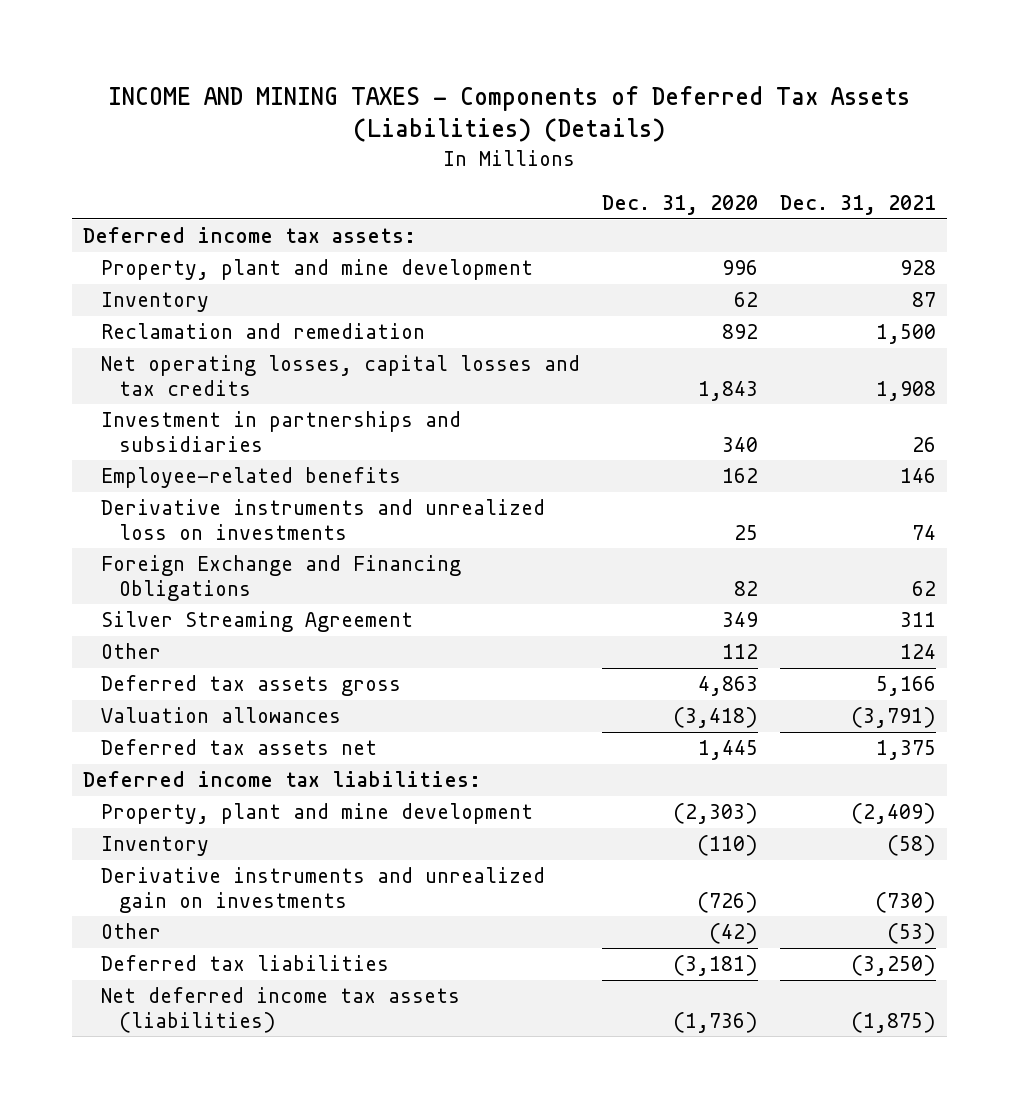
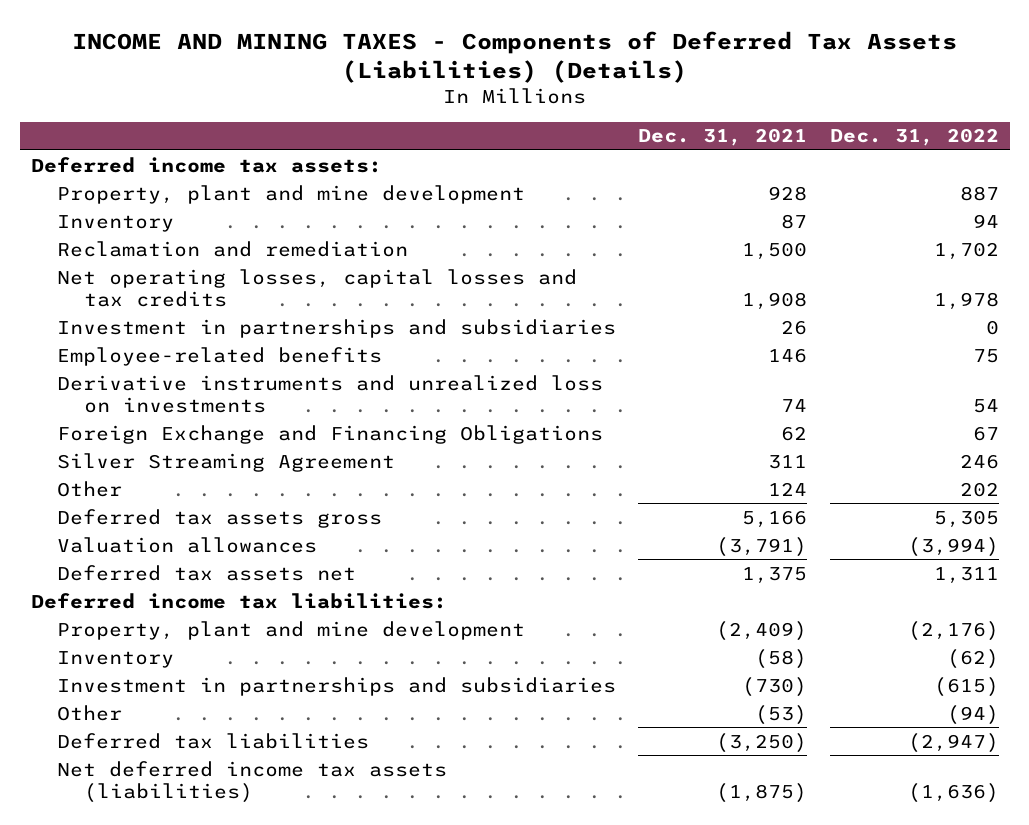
[601,195,758,216] Dec. 31, 2020 -> none
none -> [829,128,999,147] Dec. 31, 2022
[100,867,545,913] Derivative instruments and unrealized gain on investments -> none
none -> [57,676,617,696] Investment in partnerships and subsidiaries

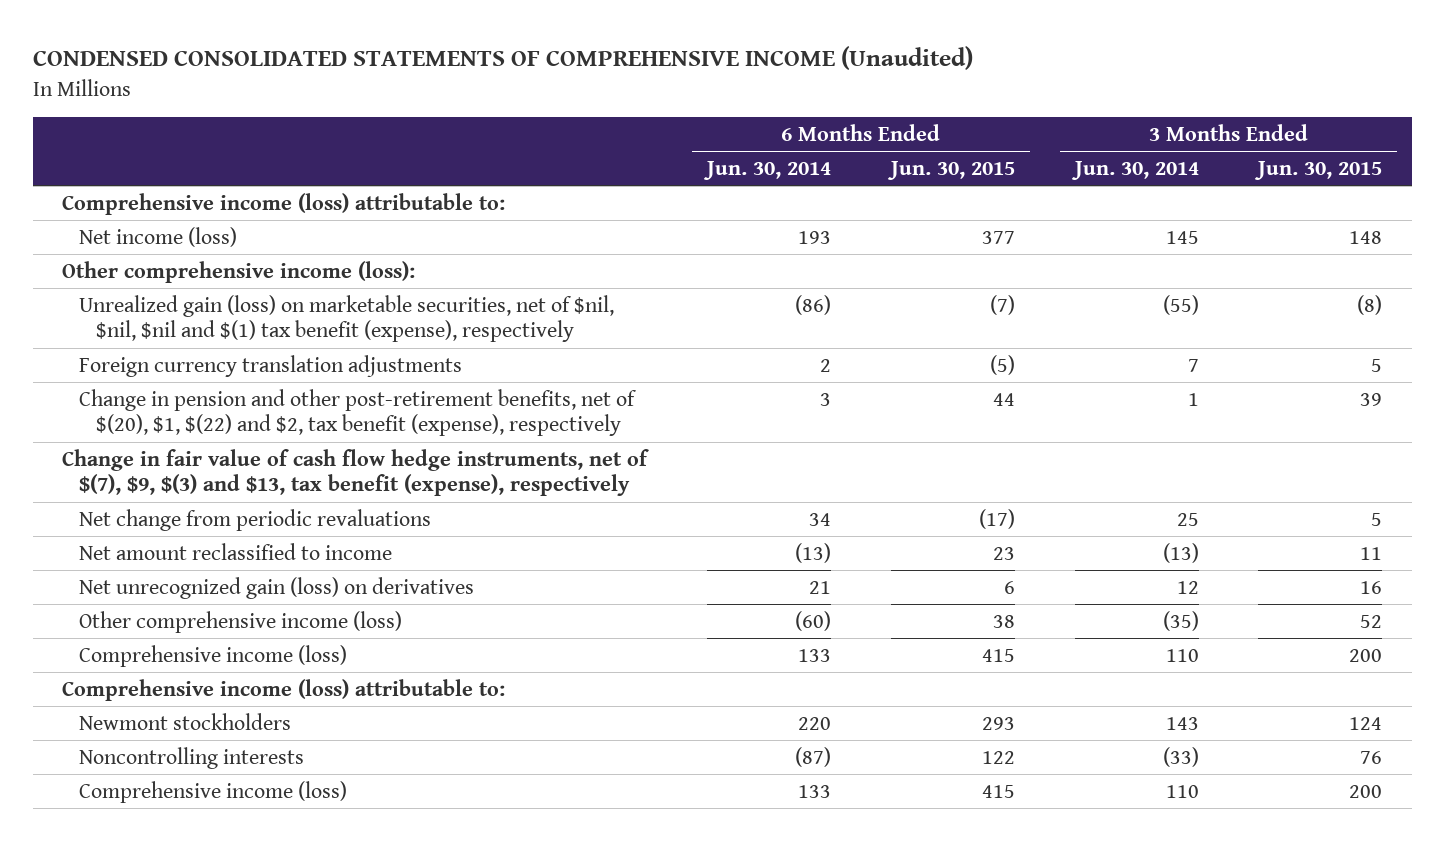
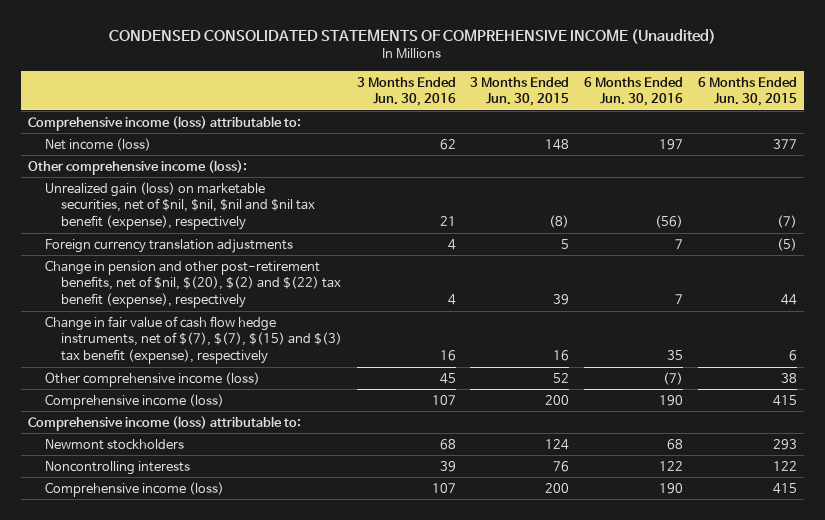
[703,160,832,180] Jun. 30, 2014 -> none
[1070,160,1199,180] Jun. 30, 2014 -> none
none -> [356,76,456,107] 3 Months Ended Jun. 30, 2016
none -> [584,76,684,107] 6 Months Ended Jun. 30, 2016
[79,294,615,343] Unrealized gain (loss) on marketable securities, net of $nil, $nil, $nil and $(1) tax benefit (expense), respectively -> [44,181,316,231] Unrealized gain (loss) on marketable securities, net of $nil, $nil, $nil and $nil tax benefit (expense), respectively
[62,448,650,497] Change in fair value of cash flow hedge instruments, net of $(7), $9, $(3) and $13, tax benefit (expense), respectively -> none
[79,508,432,531] Net change from periodic revaluations -> none
[79,542,393,560] Net amount reclassified to income -> none
[79,388,638,437] Change in pension and other post-retirement benefits, net of $(20), $1, $(22) and $2, tax benefit (expense), respectively -> [44,259,342,309] Change in pension and other post-retirement benefits, net of $nil, $(20), $(2) and $(22) tax benefit (expense), respectively
[79,576,475,599] Net unrecognized gain (loss) on derivatives -> [44,315,343,365] Change in fair value of cash flow hedge instruments, net of $(7), $(7), $(15) and $(3) tax benefit (expense), respectively

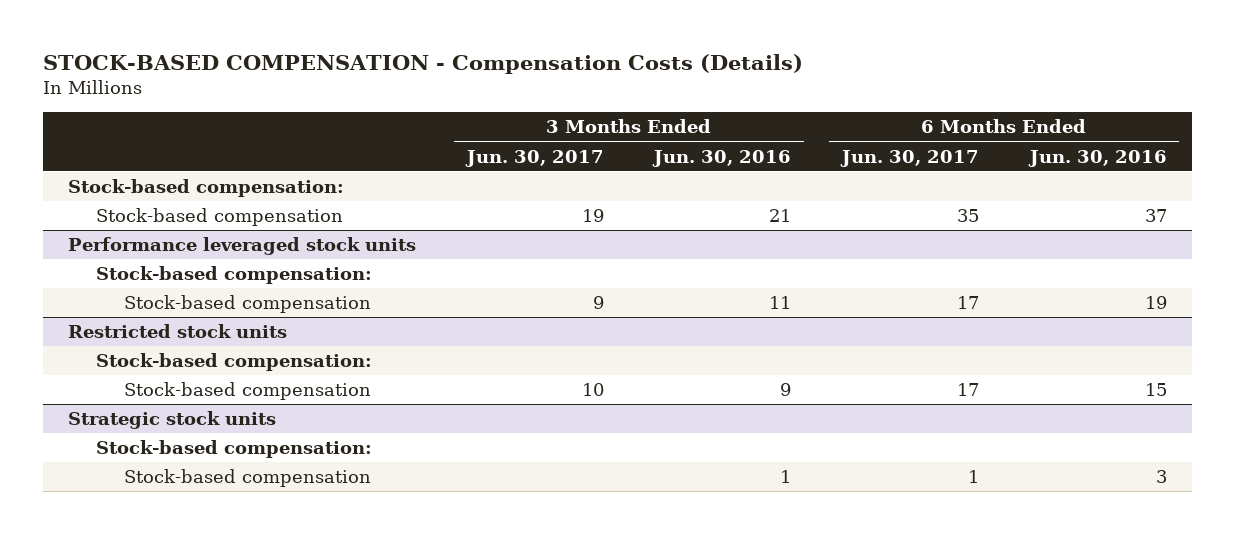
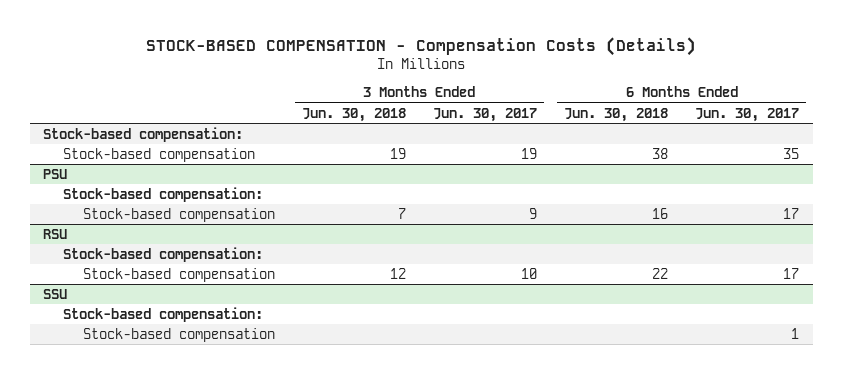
[652,149,792,167] Jun. 30, 2016 -> none
[1027,149,1167,167] Jun. 30, 2016 -> none
none -> [301,107,406,122] Jun. 30, 2018
none -> [564,107,669,122] Jun. 30, 2018
[67,237,416,256] Performance leveraged stock units -> [43,168,68,179] PSU
[67,324,287,339] Restricted stock units -> [43,228,68,239] RSU
[67,411,276,430] Strategic stock units -> [43,288,68,299] SSU

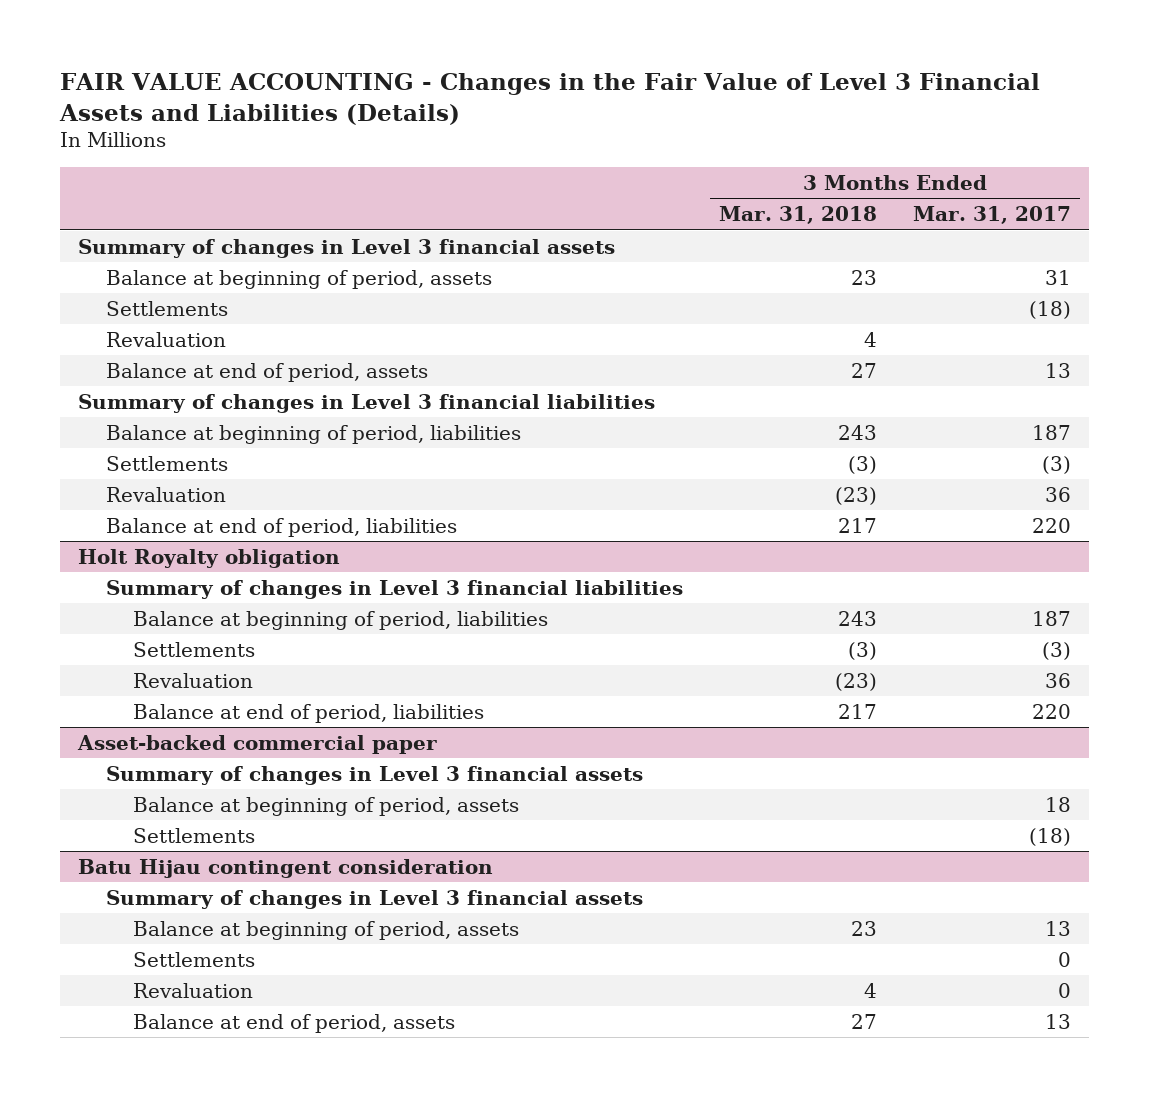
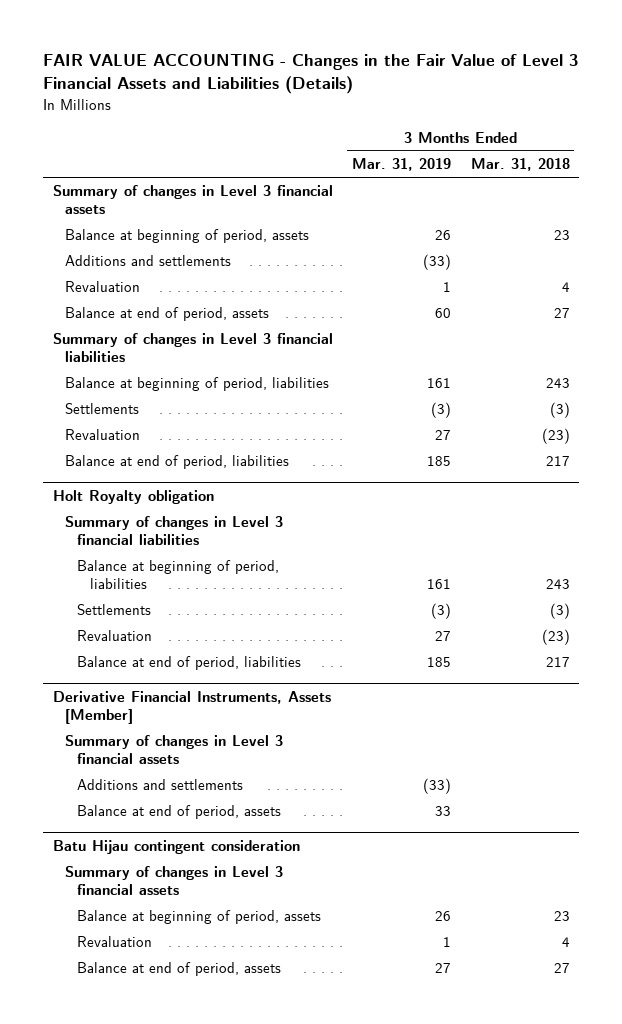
[913,206,1072,225] Mar. 31, 2017 -> none
none -> [352,158,452,172] Mar. 31, 2019
[105,300,228,316] Settlements -> none
none -> [65,255,232,267] Additions and settlements
[77,734,438,754] Asset-backed commercial paper -> none
none -> [52,691,331,724] Derivative Financial Instruments, Assets [Member]
[133,827,256,843] Settlements -> none
none -> [77,779,244,791] Additions and settlements
[133,796,520,816] Balance at beginning of period, assets -> [77,805,282,820] Balance at end of period, assets
[133,951,256,967] Settlements -> none

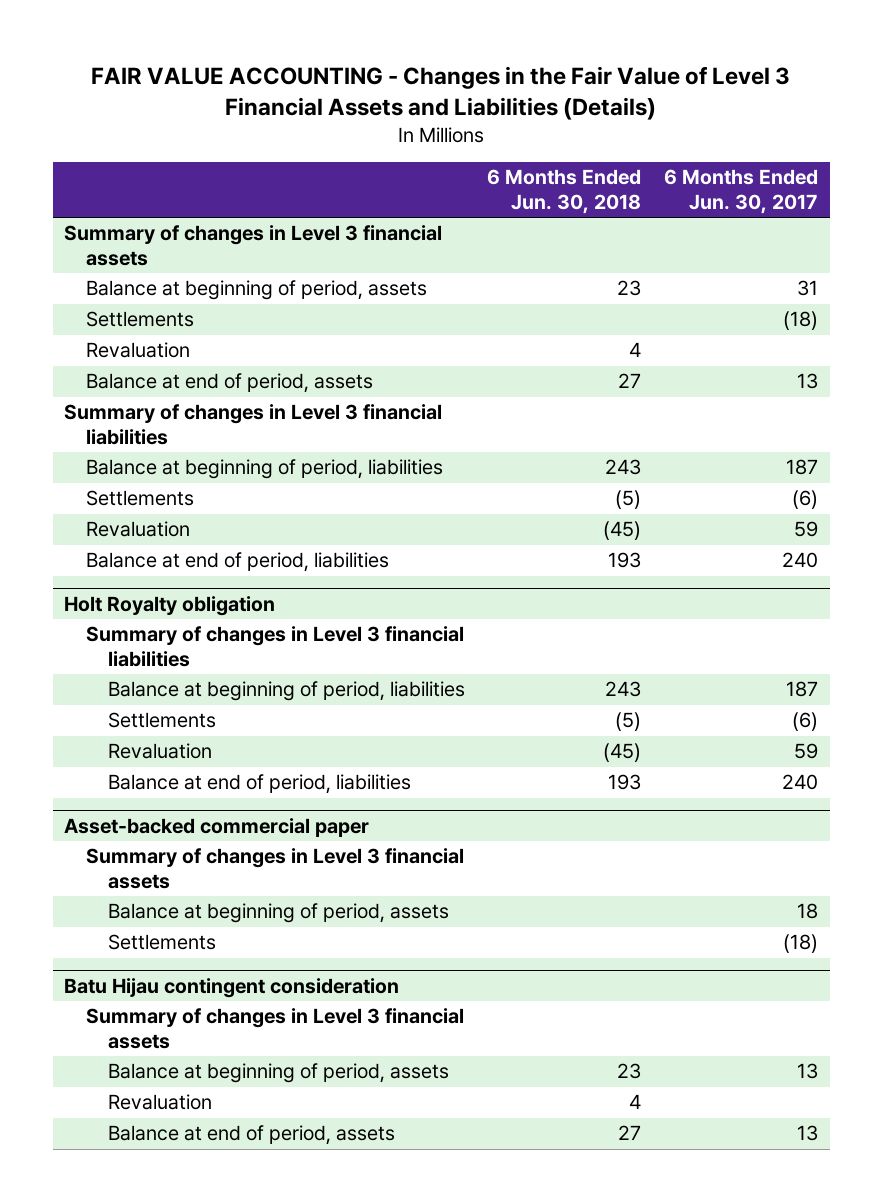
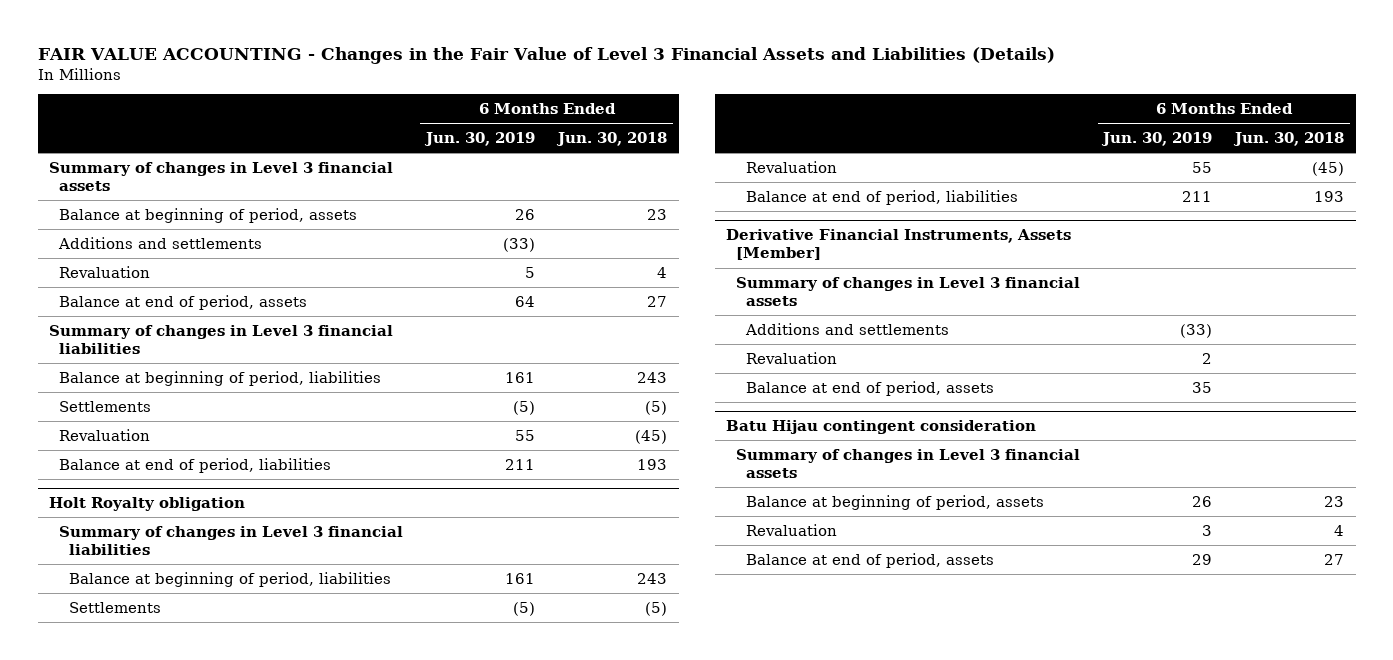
[664,169,819,214] 6 Months Ended Jun. 30, 2017 -> none
none -> [424,132,536,147] Jun. 30, 2019
[85,311,194,328] Settlements -> none
none -> [58,236,263,249] Additions and settlements
[64,817,370,837] Asset-backed commercial paper -> none
none -> [726,228,1072,261] Derivative Financial Instruments, Assets [Member]
[107,934,216,951] Settlements -> none
none -> [745,322,950,335] Additions and settlements
none -> [746,351,838,364] Revaluation
[107,903,449,924] Balance at beginning of period, assets -> [746,380,995,396] Balance at end of period, assets

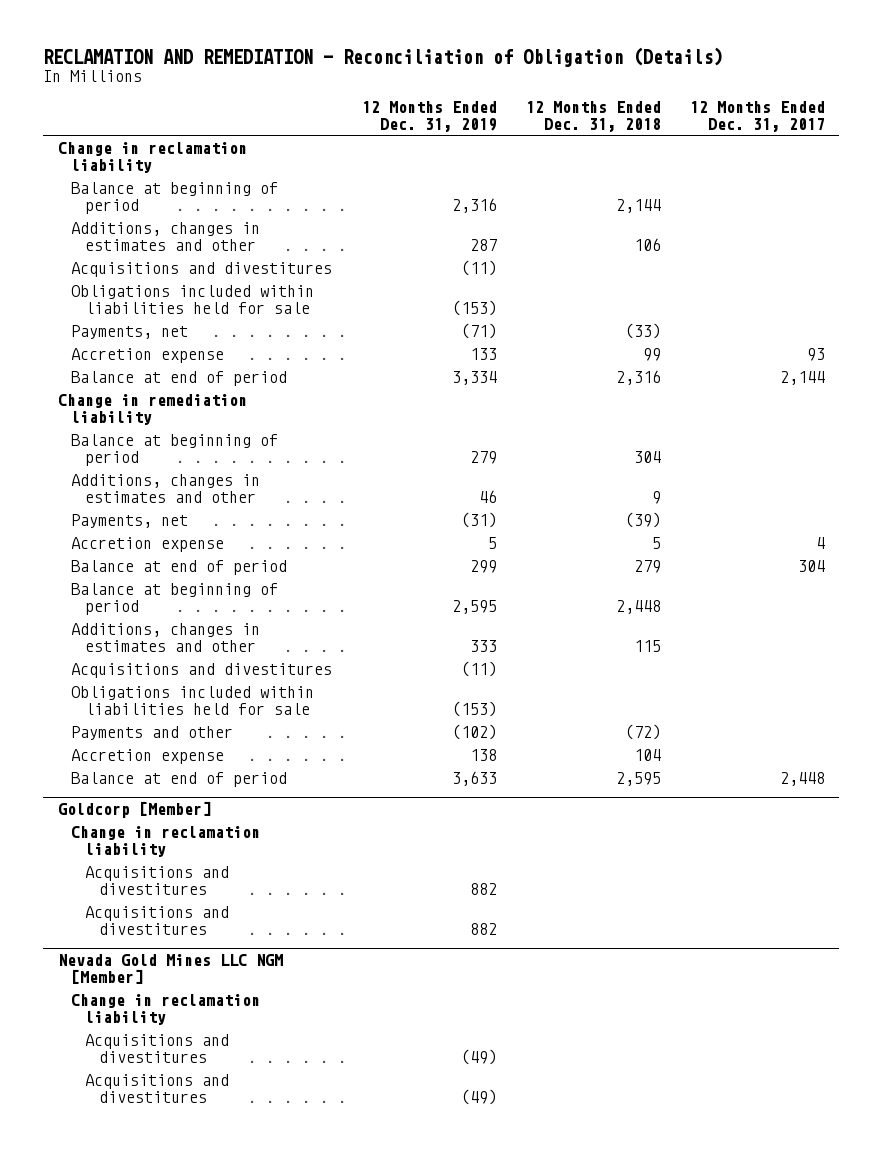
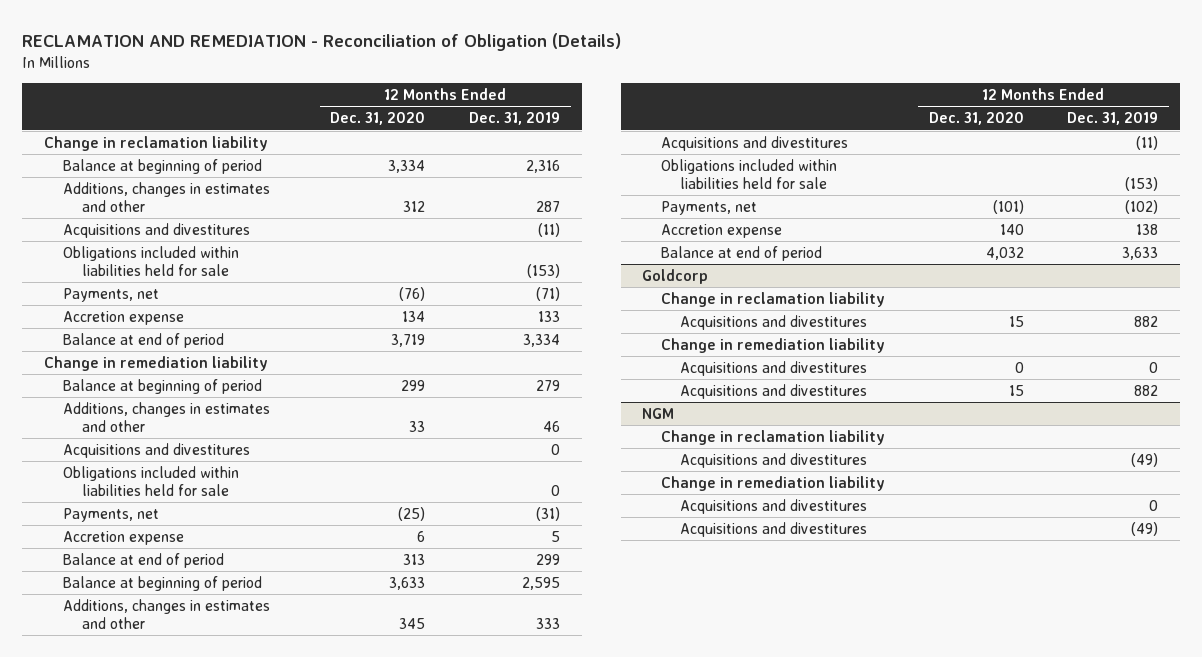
[525,101,661,133] 12 Months Ended Dec. 31, 2018 -> none
[689,101,825,133] 12 Months Ended Dec. 31, 2017 -> none
none -> [330,112,426,126] Dec. 31, 2020
none -> [62,442,250,458] Acquisitions and divestitures
none -> [62,465,239,496] Obligations included within liabilities held for sale
[71,725,234,740] Payments and other -> [661,200,758,215] Payments, net
[57,801,211,819] Goldcorp [Member] -> [642,268,709,284] Goldcorp
none -> [661,337,886,353] Change in remediation liability
none -> [679,360,867,376] Acquisitions and divestitures
[57,954,283,984] Nevada Gold Mines LLC NGM [Member] -> [642,407,675,419] NGM
none -> [661,475,886,491] Change in remediation liability
none -> [679,498,867,514] Acquisitions and divestitures

